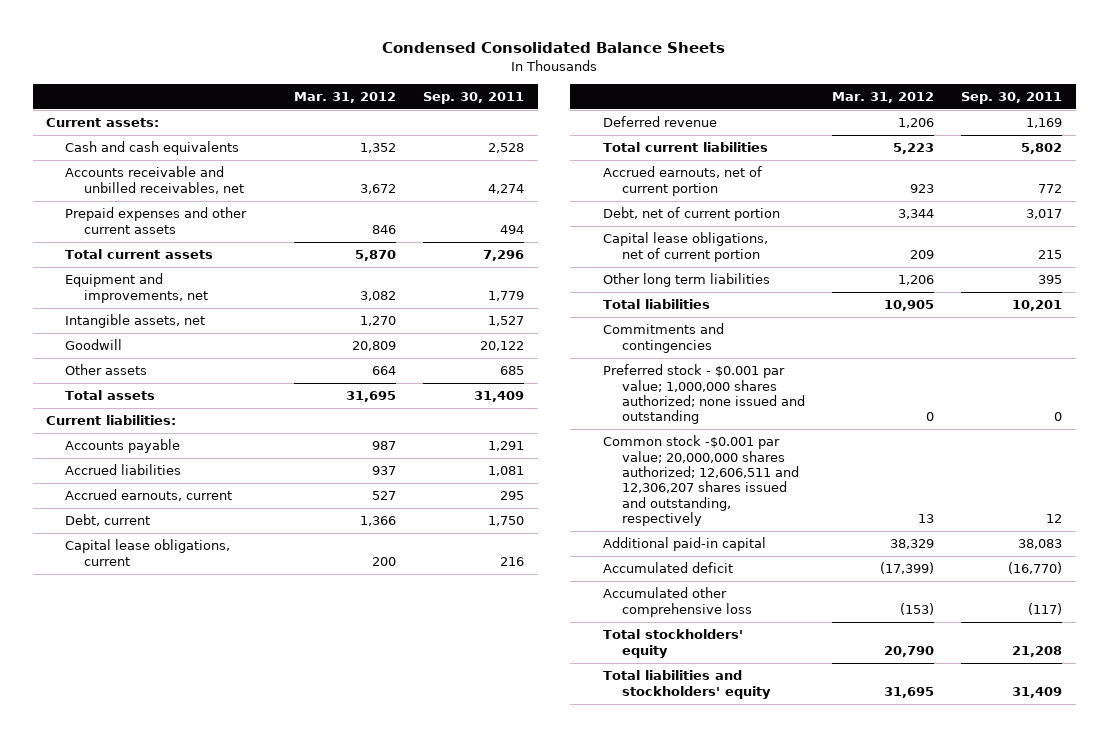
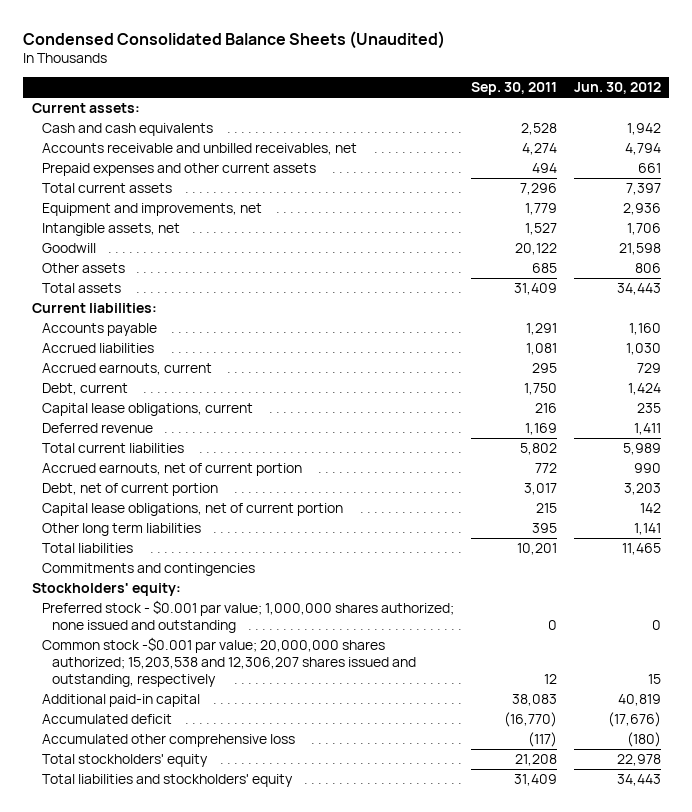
[382,42,726,54] Condensed Consolidated Balance Sheets -> [23,30,446,49] Condensed Consolidated Balance Sheets (Unaudited)
[294,91,397,103] Mar. 31, 2012 -> none
none -> [573,82,661,95] Jun. 30, 2012
none -> [31,583,181,597] Stockholders' equity:
[602,435,799,526] Common stock -$0.001 par value; 20,000,000 shares authorized; 12,606,511 and 12,306,207 shares issued and outstanding, respectively -> [41,637,416,687] Common stock -$0.001 par value; 20,000,000 shares authorized; 15,203,538 and 12,306,207 shares issued and outstanding, respectively

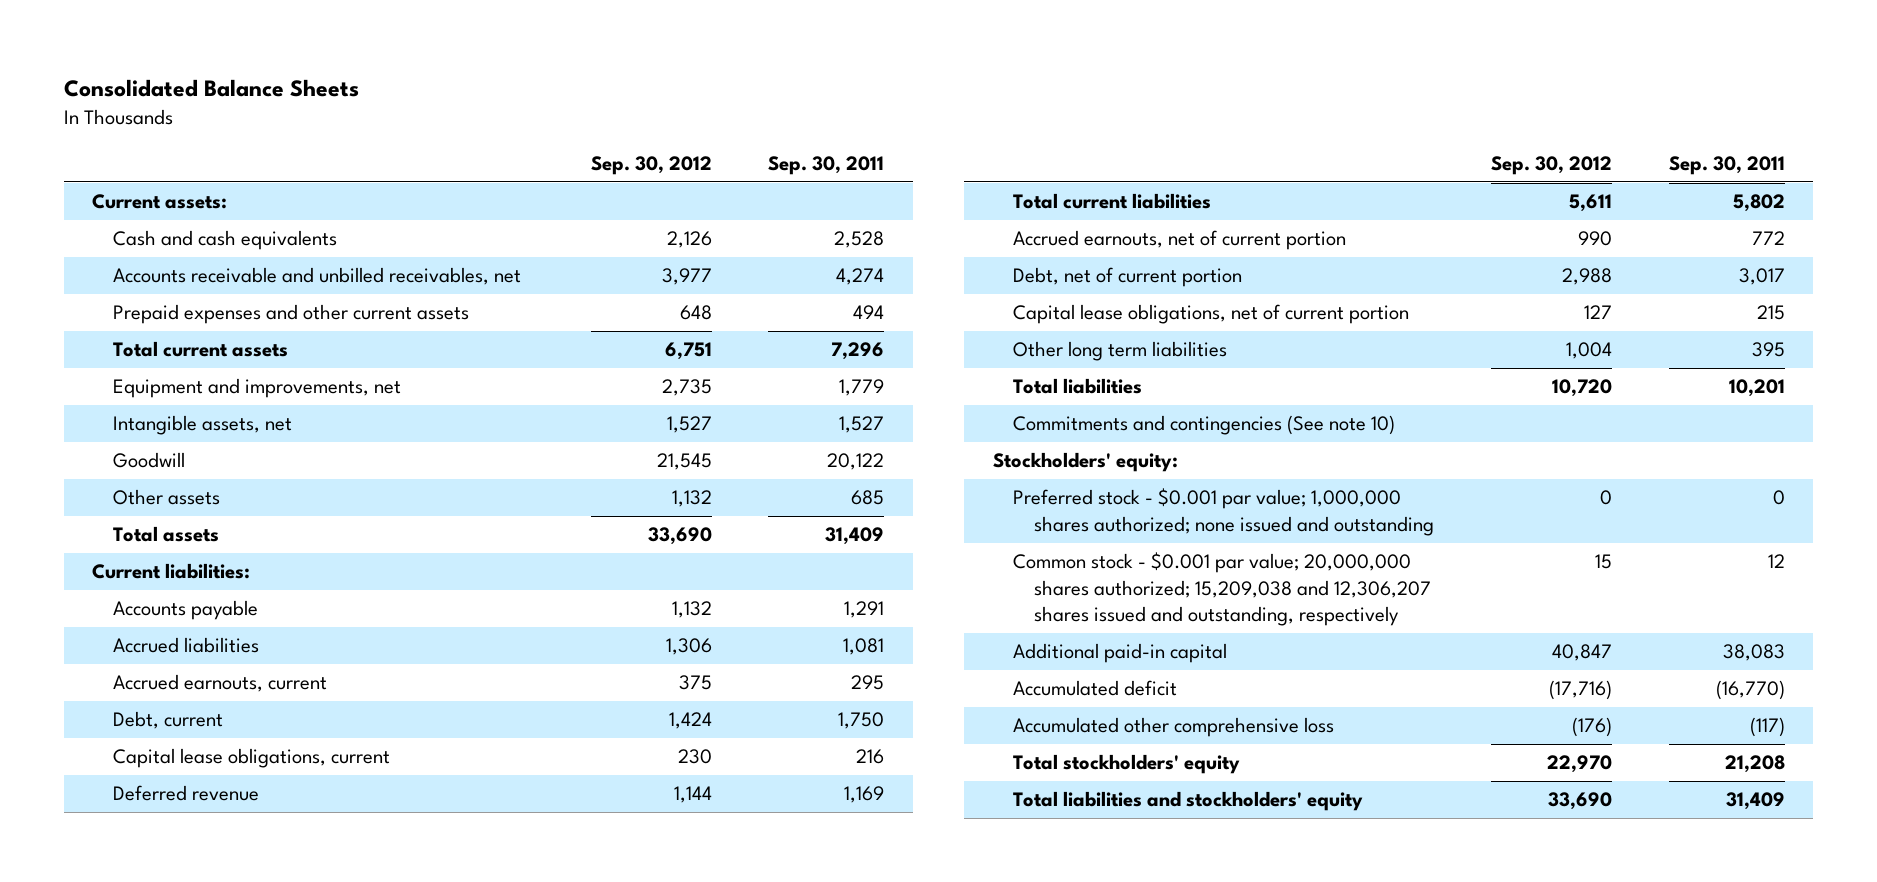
[23,30,446,49] Condensed Consolidated Balance Sheets (Unaudited) -> [64,79,360,98] Consolidated Balance Sheets
[573,82,661,95] Jun. 30, 2012 -> none
none -> [590,155,712,175] Sep. 30, 2012
[41,563,255,577] Commitments and contingencies -> [1013,415,1396,436] Commitments and contingencies (See note 10)
[41,637,416,687] Common stock -$0.001 par value; 20,000,000 shares authorized; 15,203,538 and 12,306,207 shares issued and outstanding, respectively -> [1013,552,1432,627] Common stock - $0.001 par value; 20,000,000 shares authorized; 15,209,038 and 12,306,207 shares issued and outstanding, respectively

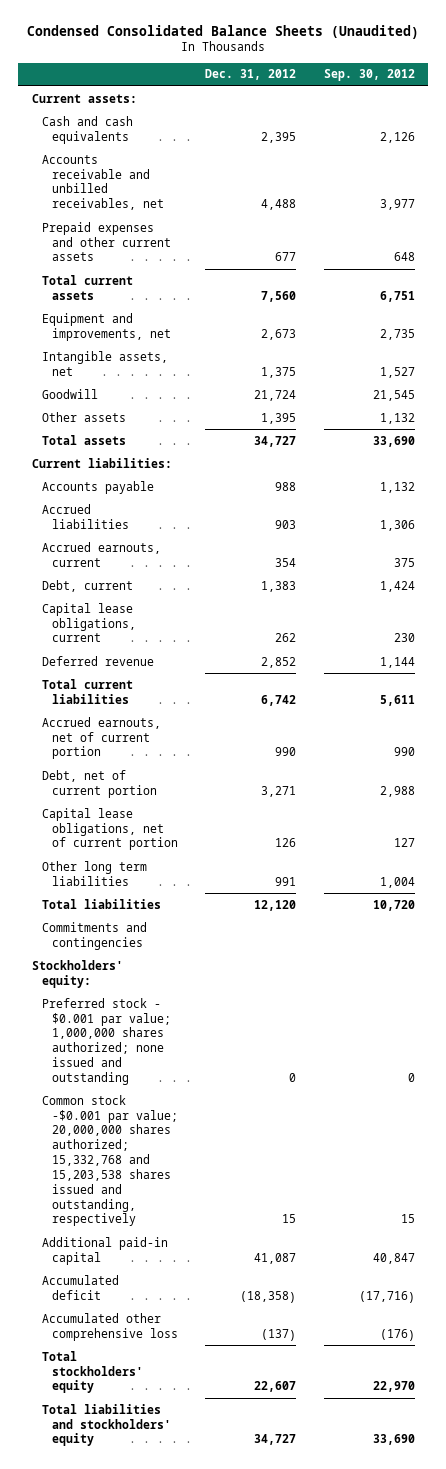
[64,79,360,98] Consolidated Balance Sheets -> [27,24,420,39] Condensed Consolidated Balance Sheets (Unaudited)
[768,155,885,175] Sep. 30, 2011 -> none
none -> [205,69,297,81] Dec. 31, 2012
[1013,415,1396,436] Commitments and contingencies (See note 10) -> [41,921,147,950] Commitments and contingencies
[1013,552,1432,627] Common stock - $0.001 par value; 20,000,000 shares authorized; 15,209,038 and 12,306,207 shares issued and outstanding, respectively -> [41,1094,178,1227] Common stock -$0.001 par value; 20,000,000 shares authorized; 15,332,768 and 15,203,538 shares issued and outstanding, respectively

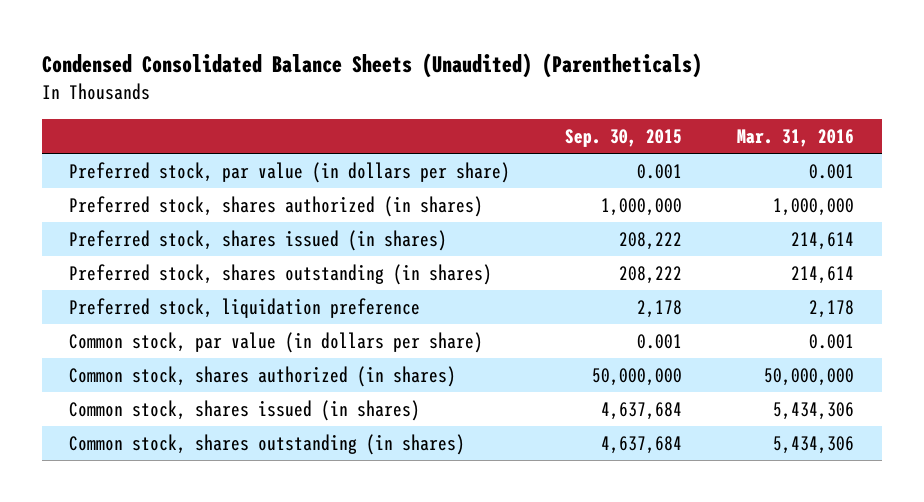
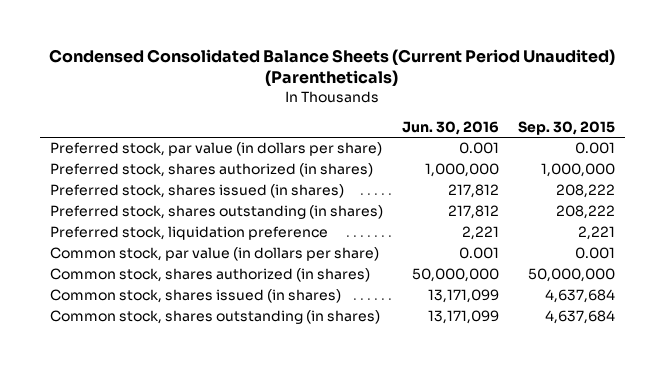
[41,53,702,79] Condensed Consolidated Balance Sheets (Unaudited) (Parentheticals) -> [49,48,616,87] Condensed Consolidated Balance Sheets (Current Period Unaudited) (Parentheticals)
[737,128,855,147] Mar. 31, 2016 -> none
none -> [401,120,499,135] Jun. 30, 2016
[637,300,683,319] 2,178 -> [577,226,615,241] 2,221

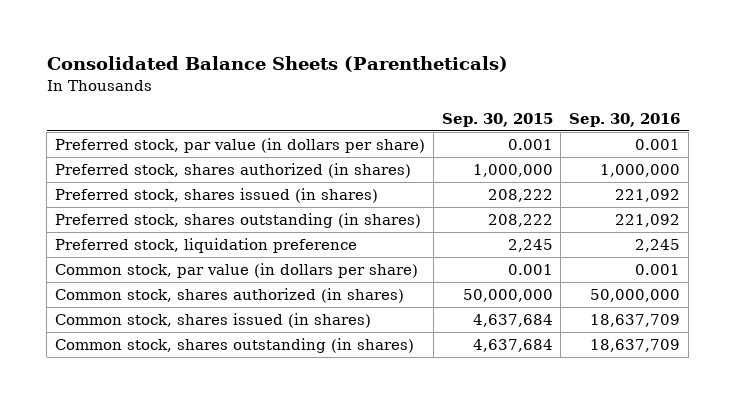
[49,48,616,87] Condensed Consolidated Balance Sheets (Current Period Unaudited) (Parentheticals) -> [46,56,508,73] Consolidated Balance Sheets (Parentheticals)
[401,120,499,135] Jun. 30, 2016 -> none
none -> [569,112,681,127] Sep. 30, 2016
[577,226,615,241] 2,221 -> [507,238,553,252] 2,245

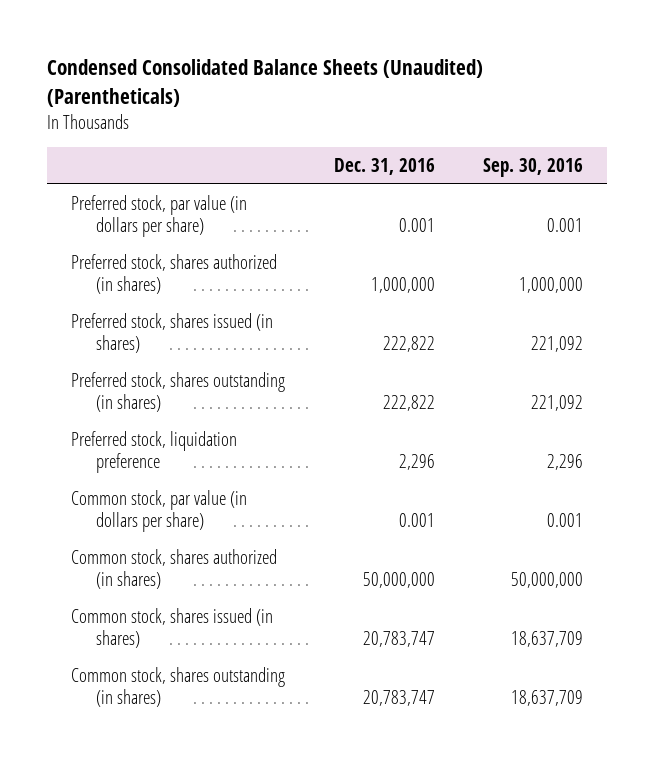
[46,56,508,73] Consolidated Balance Sheets (Parentheticals) -> [46,59,483,108] Condensed Consolidated Balance Sheets (Unaudited) (Parentheticals)
[441,112,553,127] Sep. 30, 2015 -> none
none -> [333,157,435,175] Dec. 31, 2016
[635,238,681,252] 2,245 -> [547,453,584,470] 2,296

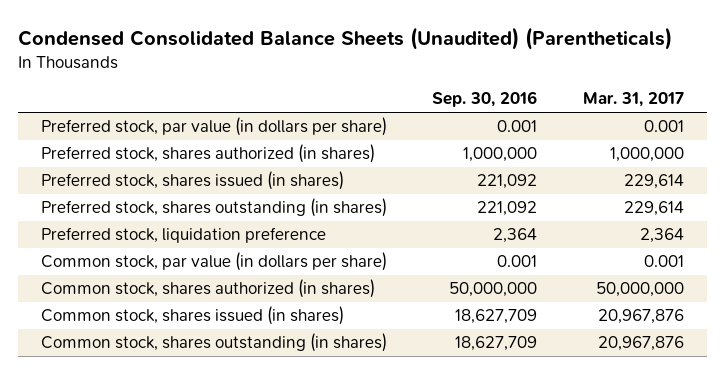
[333,157,435,175] Dec. 31, 2016 -> none
none -> [582,92,684,108] Mar. 31, 2017
[547,453,584,470] 2,296 -> [493,228,538,244] 2,364
[511,630,584,647] 18,637,709 -> [455,309,538,325] 18,627,709
[511,689,584,706] 18,637,709 -> [455,336,538,352] 18,627,709

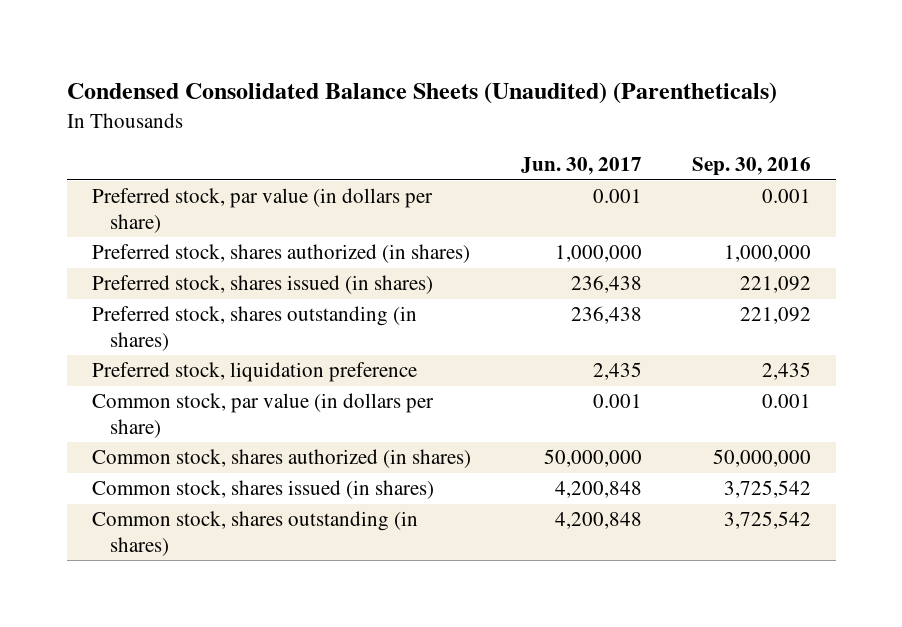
[582,92,684,108] Mar. 31, 2017 -> none
none -> [520,157,642,176] Jun. 30, 2017
[493,228,538,244] 2,364 -> [761,362,811,381] 2,435
[455,309,538,325] 18,627,709 -> [723,480,811,499] 3,725,542
[455,336,538,352] 18,627,709 -> [723,511,811,530] 3,725,542

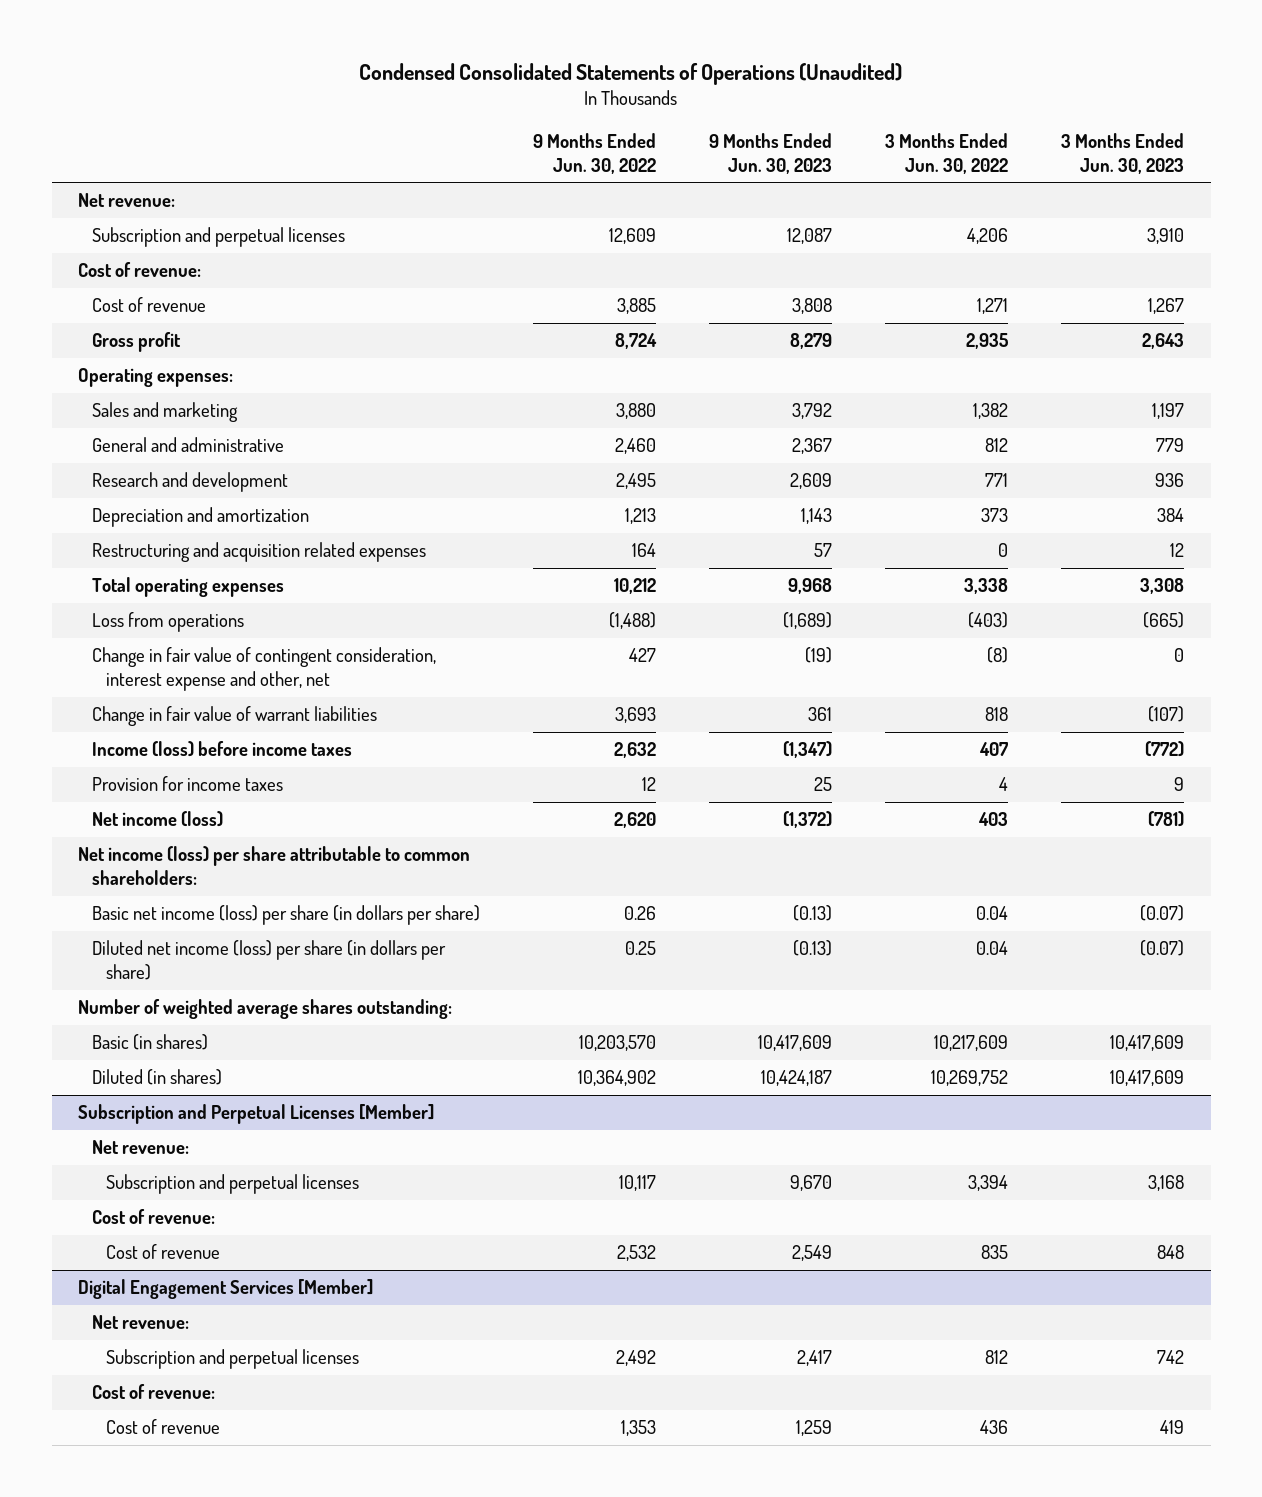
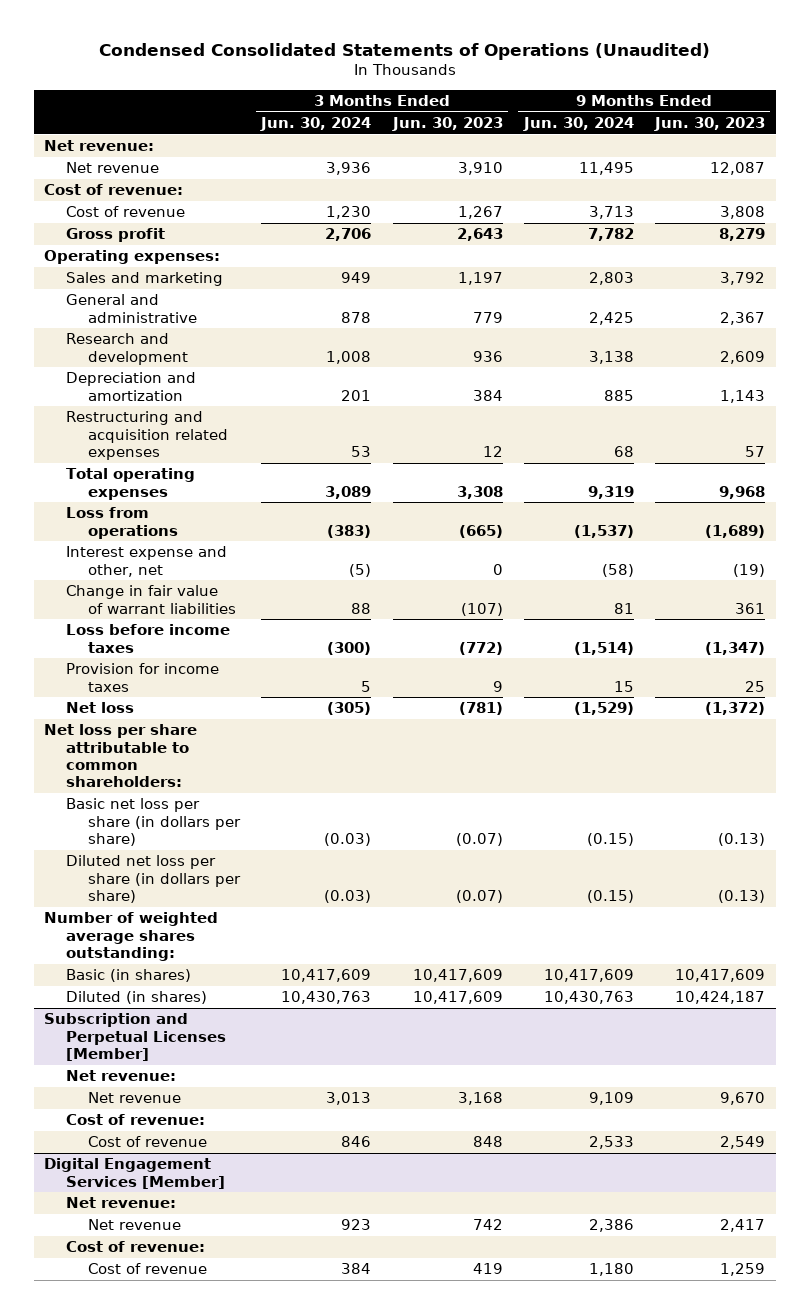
[533,132,657,174] 9 Months Ended Jun. 30, 2022 -> none
[885,132,1009,174] 3 Months Ended Jun. 30, 2022 -> none
none -> [260,117,372,132] Jun. 30, 2024
none -> [522,117,634,132] Jun. 30, 2024
[92,227,346,248] Subscription and perpetual licenses -> [66,162,160,174] Net revenue
[92,647,437,692] Change in fair value of contingent consideration, interest expense and other, net -> [66,546,228,577] Interest expense and other, net
[92,741,353,758] Income (loss) before income taxes -> [66,624,231,653] Loss before income taxes
[92,811,224,828] Net income (loss) -> [66,702,135,714] Net loss
[78,846,471,886] Net income (loss) per share attributable to common shareholders: -> [44,724,198,788] Net loss per share attributable to common shareholders:
[92,905,481,926] Basic net income (loss) per share (in dollars per share) -> [66,798,242,846] Basic net loss per share (in dollars per share)
[92,940,447,981] Diluted net income (loss) per share (in dollars per share) -> [66,855,242,903] Diluted net loss per share (in dollars per share)
[106,1174,360,1195] Subscription and perpetual licenses -> [88,1092,182,1104] Net revenue
[106,1349,360,1370] Subscription and perpetual licenses -> [88,1219,182,1231] Net revenue

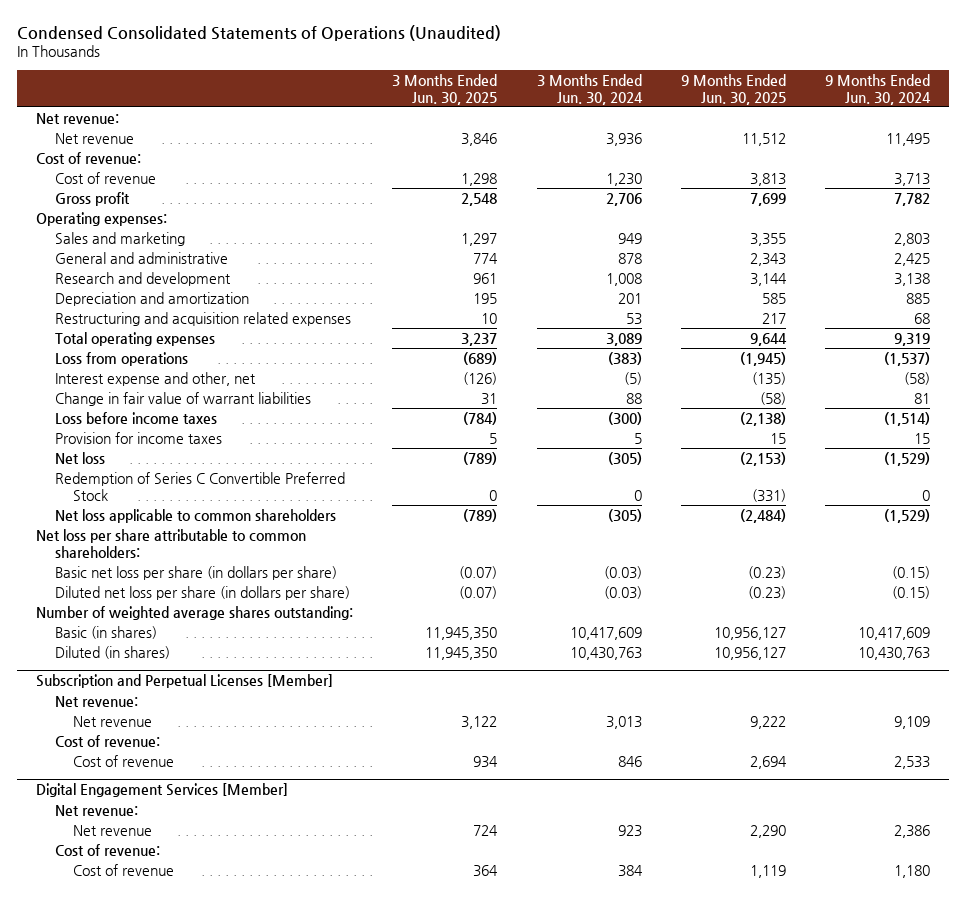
[391,117,503,132] Jun. 30, 2023 -> none
[654,117,766,132] Jun. 30, 2023 -> none
none -> [392,73,498,105] 3 Months Ended Jun. 30, 2025
none -> [680,73,786,105] 9 Months Ended Jun. 30, 2025
none -> [54,471,345,501] Redemption of Series C Convertible Preferred Stock
none -> [54,508,336,523] Net loss applicable to common shareholders

